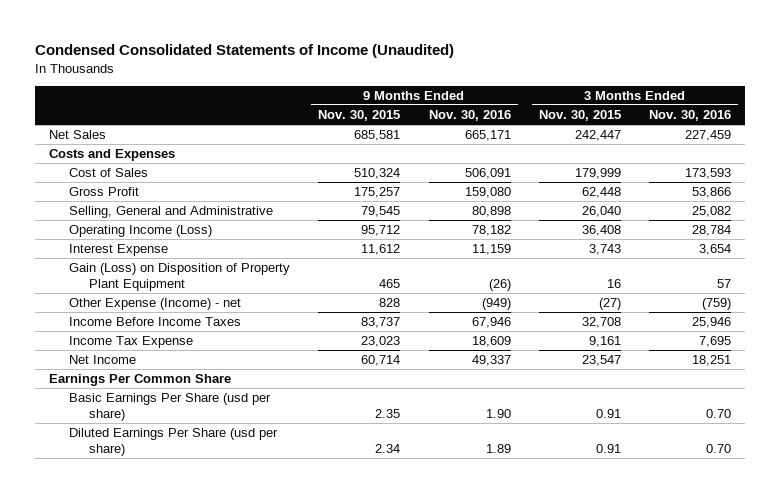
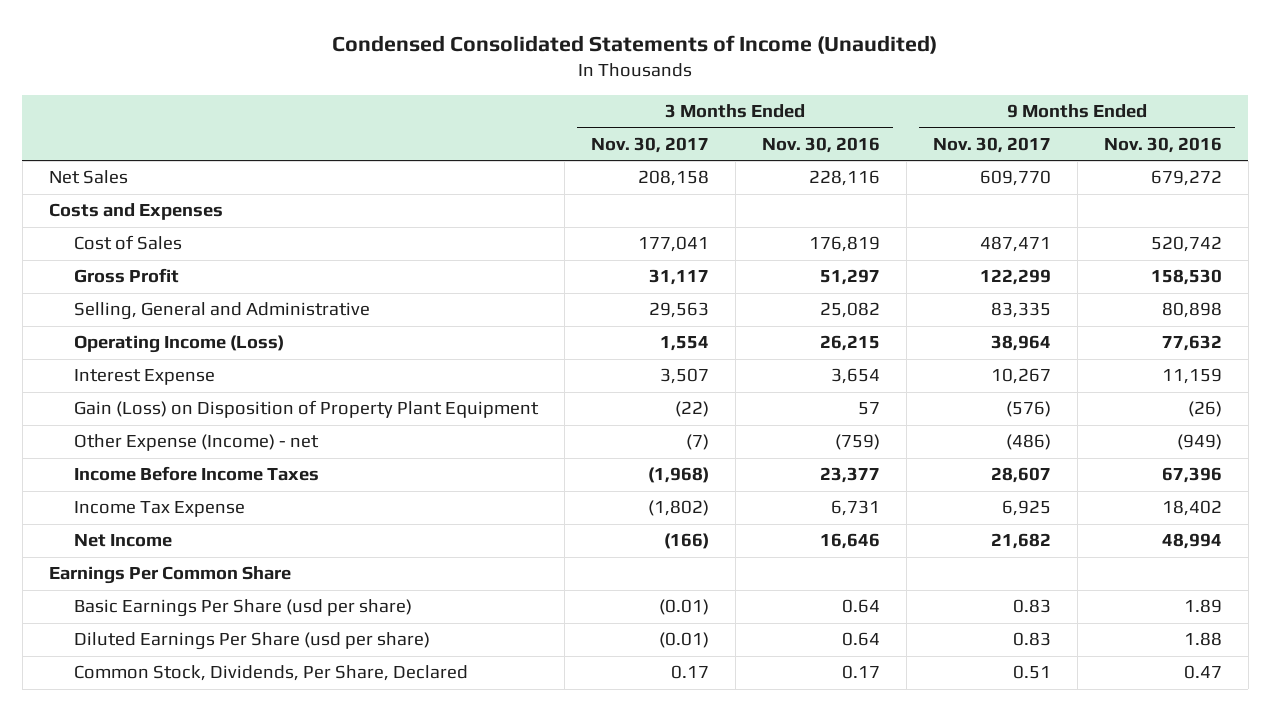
[318,109,401,121] Nov. 30, 2015 -> none
[538,109,621,121] Nov. 30, 2015 -> none
none -> [590,136,709,153] Nov. 30, 2017
none -> [932,136,1051,153] Nov. 30, 2017
[464,130,511,142] 665,171 -> [1150,170,1222,187] 679,272
[685,130,732,142] 227,459 -> [808,170,880,187] 228,116
[464,168,511,180] 506,091 -> [1150,236,1222,253] 520,742
[685,168,732,180] 173,593 -> [808,236,880,253] 176,819
[464,187,511,199] 159,080 -> [1150,269,1222,286] 158,530
[692,187,732,199] 53,866 -> [819,269,880,286] 51,297
[471,225,511,237] 78,182 -> [1161,335,1222,352] 77,632
[692,225,732,237] 28,784 -> [819,335,880,352] 26,215
[471,317,511,329] 67,946 -> [1161,467,1222,484] 67,396
[692,317,732,329] 25,946 -> [819,467,880,484] 23,377
[471,336,511,348] 18,609 -> [1161,500,1222,517] 18,402
[699,336,732,348] 7,695 -> [830,500,880,517] 6,731
[471,355,511,367] 49,337 -> [1161,533,1222,550] 48,994
[692,355,732,367] 18,251 -> [819,533,880,550] 16,646
[485,408,511,418] 1.90 -> [1183,599,1222,614] 1.89
[706,408,732,418] 0.70 -> [841,599,880,614] 0.64
[485,443,511,453] 1.89 -> [1183,632,1222,647] 1.88
[706,443,732,453] 0.70 -> [841,632,880,647] 0.64
none -> [73,665,468,682] Common Stock, Dividends, Per Share, Declared

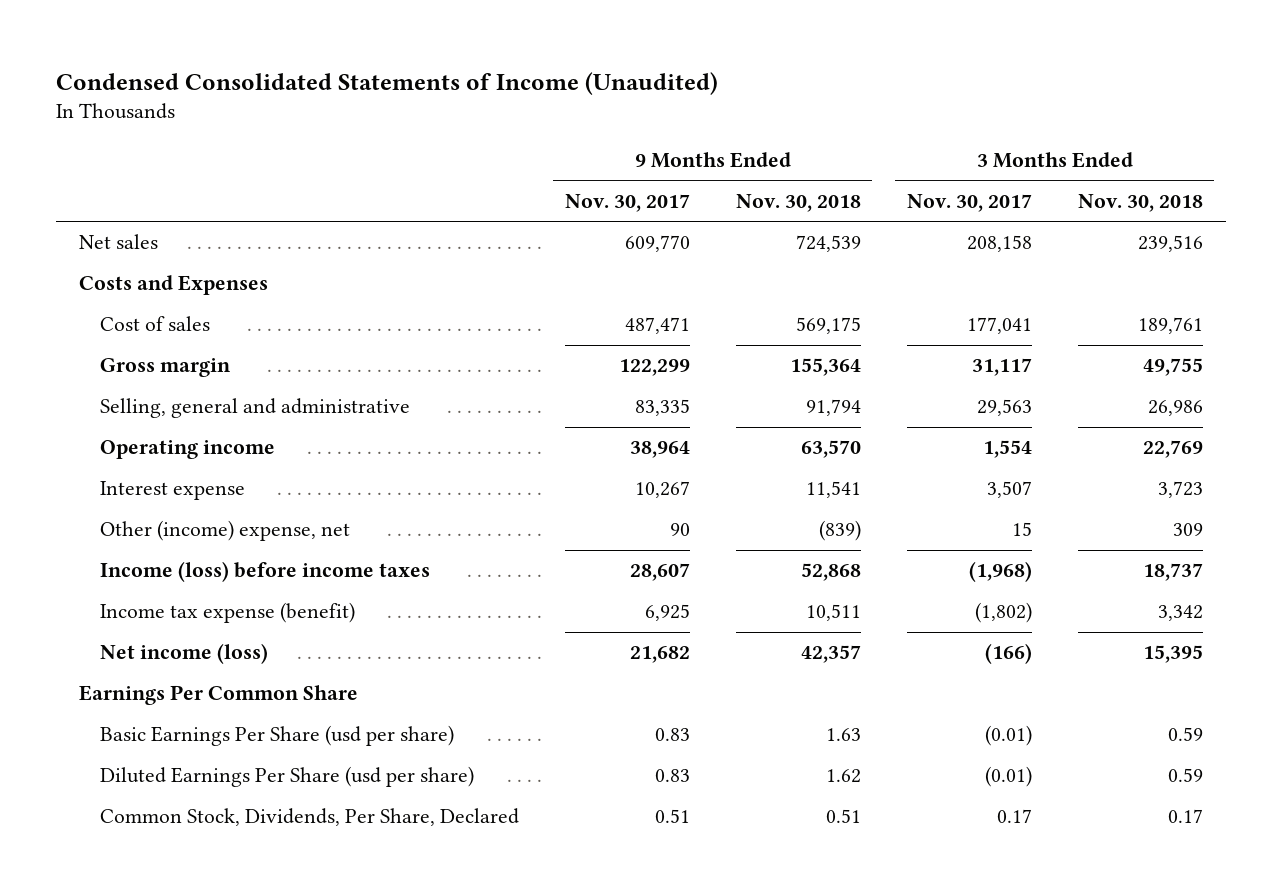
[761,136,880,153] Nov. 30, 2016 -> none
[1103,136,1222,153] Nov. 30, 2016 -> none
none -> [735,193,861,212] Nov. 30, 2018
none -> [1077,193,1203,212] Nov. 30, 2018
[48,170,128,185] Net Sales -> [79,234,159,250] Net sales
[73,400,539,419] Gain (Loss) on Disposition of Property Plant Equipment -> none
[73,235,182,251] Cost of Sales -> [99,316,210,332] Cost of sales
[73,268,179,284] Gross Profit -> [99,358,231,378] Gross margin
[73,302,370,321] Selling, General and Administrative -> [99,398,410,419] Selling, general and administrative
[73,335,284,354] Operating Income (Loss) -> [99,440,275,460] Operating income
[73,369,215,386] Interest Expense -> [99,481,245,501] Interest expense
[73,434,319,452] Other Expense (Income) - net -> [99,520,350,542] Other (income) expense, net
[685,434,709,451] (7) -> [1011,522,1032,537] 15
[1005,434,1051,451] (486) -> [669,523,690,537] 90
[73,466,319,482] Income Before Income Taxes -> [99,561,430,583] Income (loss) before income taxes
[73,501,245,518] Income Tax Expense -> [99,602,355,624] Income tax expense (benefit)
[73,534,172,548] Net Income -> [99,643,268,665] Net income (loss)

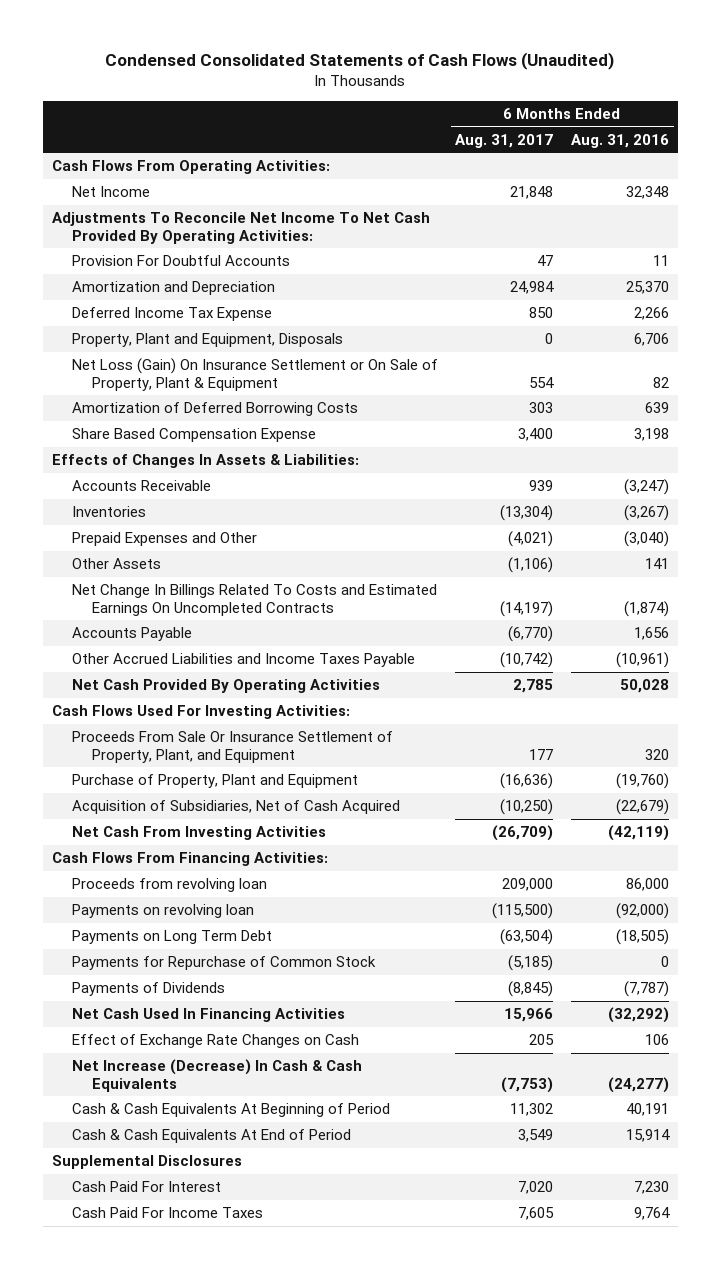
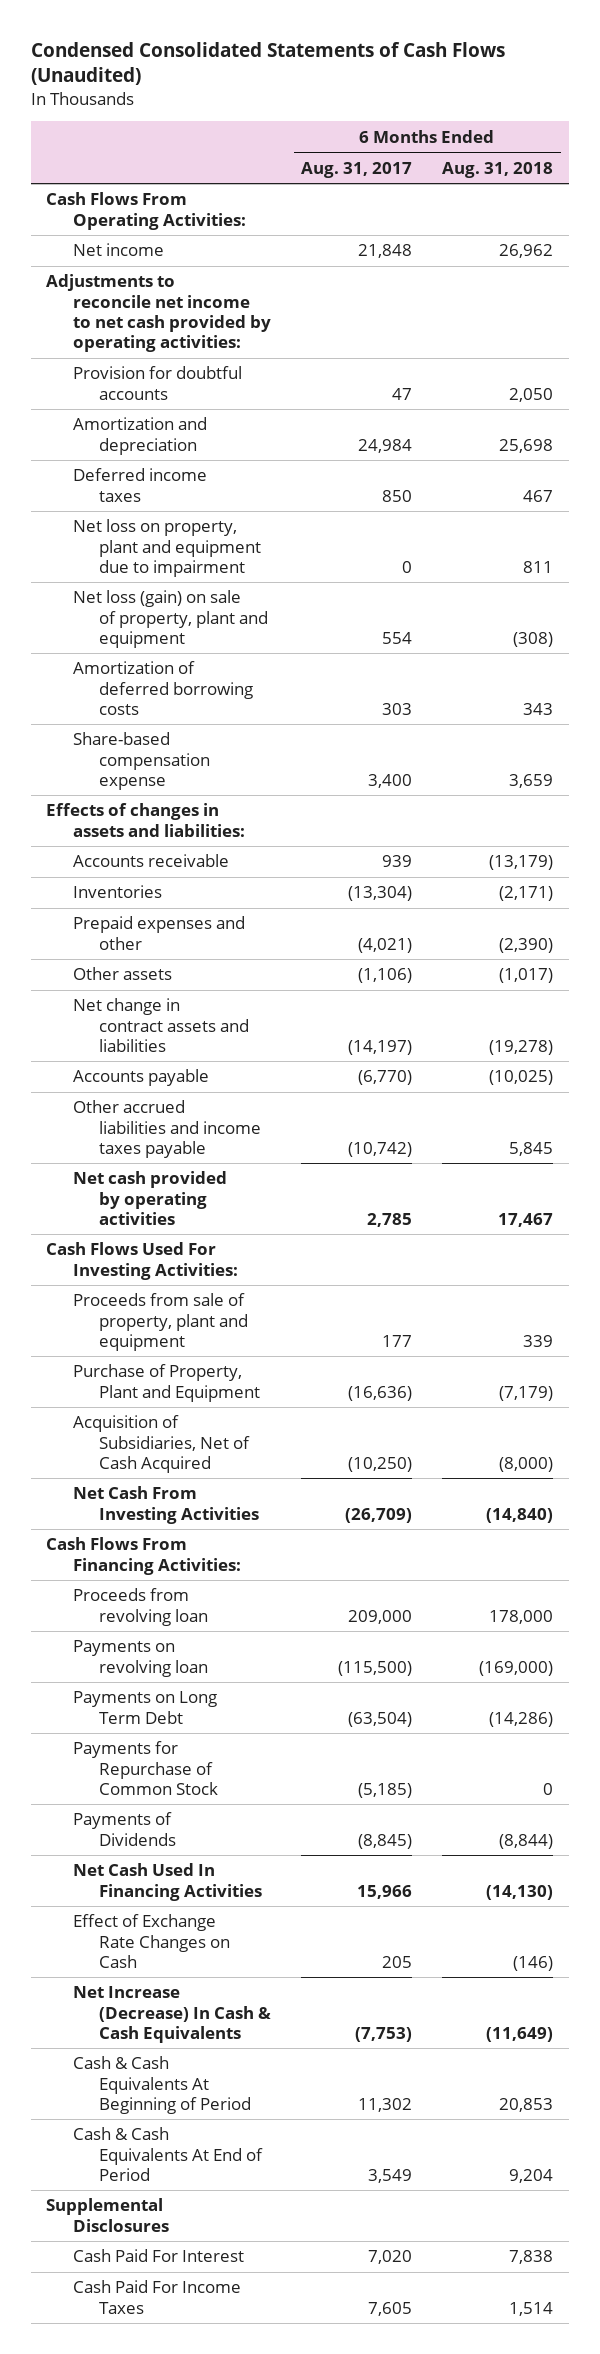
[571,133,670,148] Aug. 31, 2016 -> none
none -> [442,161,554,178] Aug. 31, 2018
[71,186,150,198] Net Income -> [72,243,164,257] Net income
[51,212,430,244] Adjustments To Reconcile Net Income To Net Cash Provided By Operating Activities: -> [46,274,271,352] Adjustments to reconcile net income to net cash provided by operating activities:
[71,255,290,267] Provision For Doubtful Accounts -> [72,366,242,400] Provision for doubtful accounts
[71,281,275,296] Amortization and Depreciation -> [72,417,207,455] Amortization and depreciation
[71,307,272,322] Deferred Income Tax Expense -> [72,468,207,502] Deferred income taxes
[71,333,343,348] Property, Plant and Equipment, Disposals -> [72,519,261,577] Net loss on property, plant and equipment due to impairment
[71,358,438,391] Net Loss (Gain) On Insurance Settlement or On Sale of Property, Plant & Equipment -> [72,590,268,648] Net loss (gain) on sale of property, plant and equipment
[71,402,358,417] Amortization of Deferred Borrowing Costs -> [72,661,253,715] Amortization of deferred borrowing costs
[71,428,316,443] Share Based Compensation Expense -> [72,732,210,790] Share-based compensation expense
[51,454,359,469] Effects of Changes In Assets & Liabilities: -> [46,803,245,837] Effects of changes in assets and liabilities:
[71,480,211,492] Accounts Receivable -> [72,854,229,868] Accounts receivable
[71,532,257,547] Prepaid Expenses and Other -> [72,916,245,950] Prepaid expenses and other
[71,558,161,570] Other Assets -> [72,967,172,981] Other assets
[71,584,437,616] Net Change In Billings Related To Costs and Estimated Earnings On Uncompleted Contracts -> [72,998,249,1052] Net change in contract assets and liabilities
[71,627,192,642] Accounts Payable -> [72,1069,209,1087] Accounts payable
[71,653,415,668] Other Accrued Liabilities and Income Taxes Payable -> [72,1100,261,1158] Other accrued liabilities and income taxes payable
[71,679,380,694] Net Cash Provided By Operating Activities -> [72,1171,227,1225] Net cash provided by operating activities
[71,731,393,763] Proceeds From Sale Or Insurance Settlement of Property, Plant, and Equipment -> [72,1293,248,1351] Proceeds from sale of property, plant and equipment

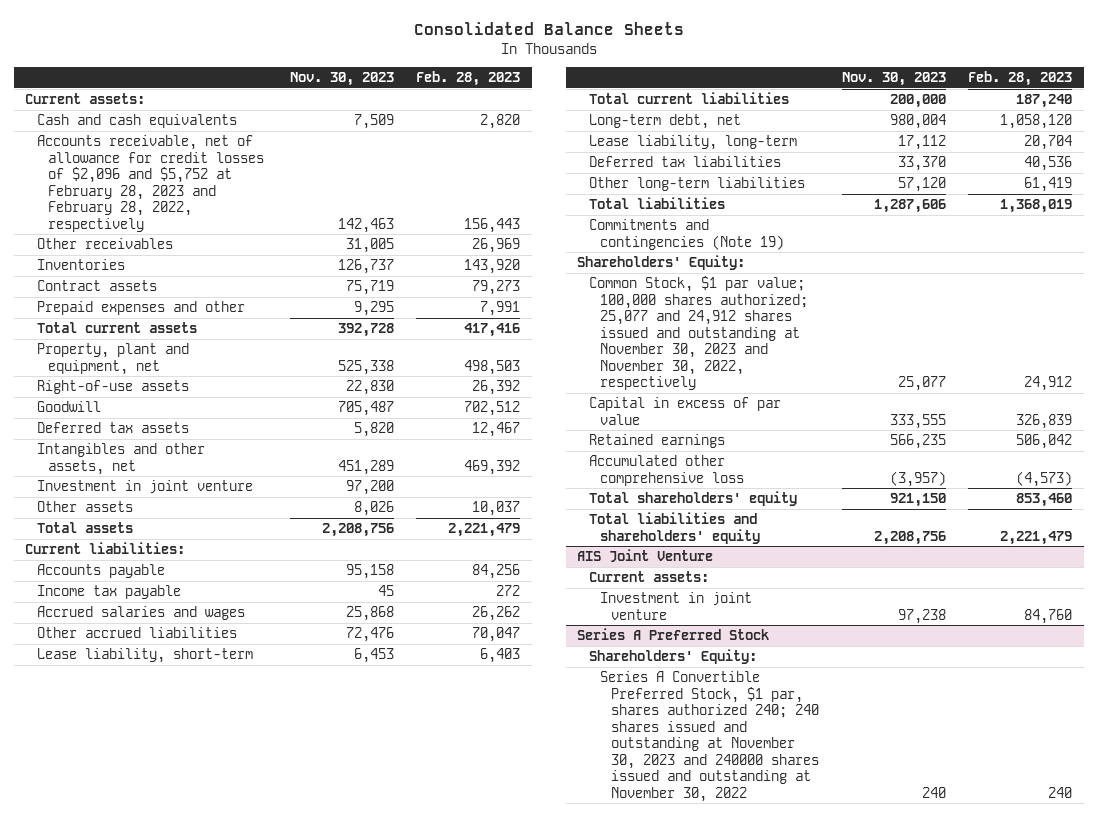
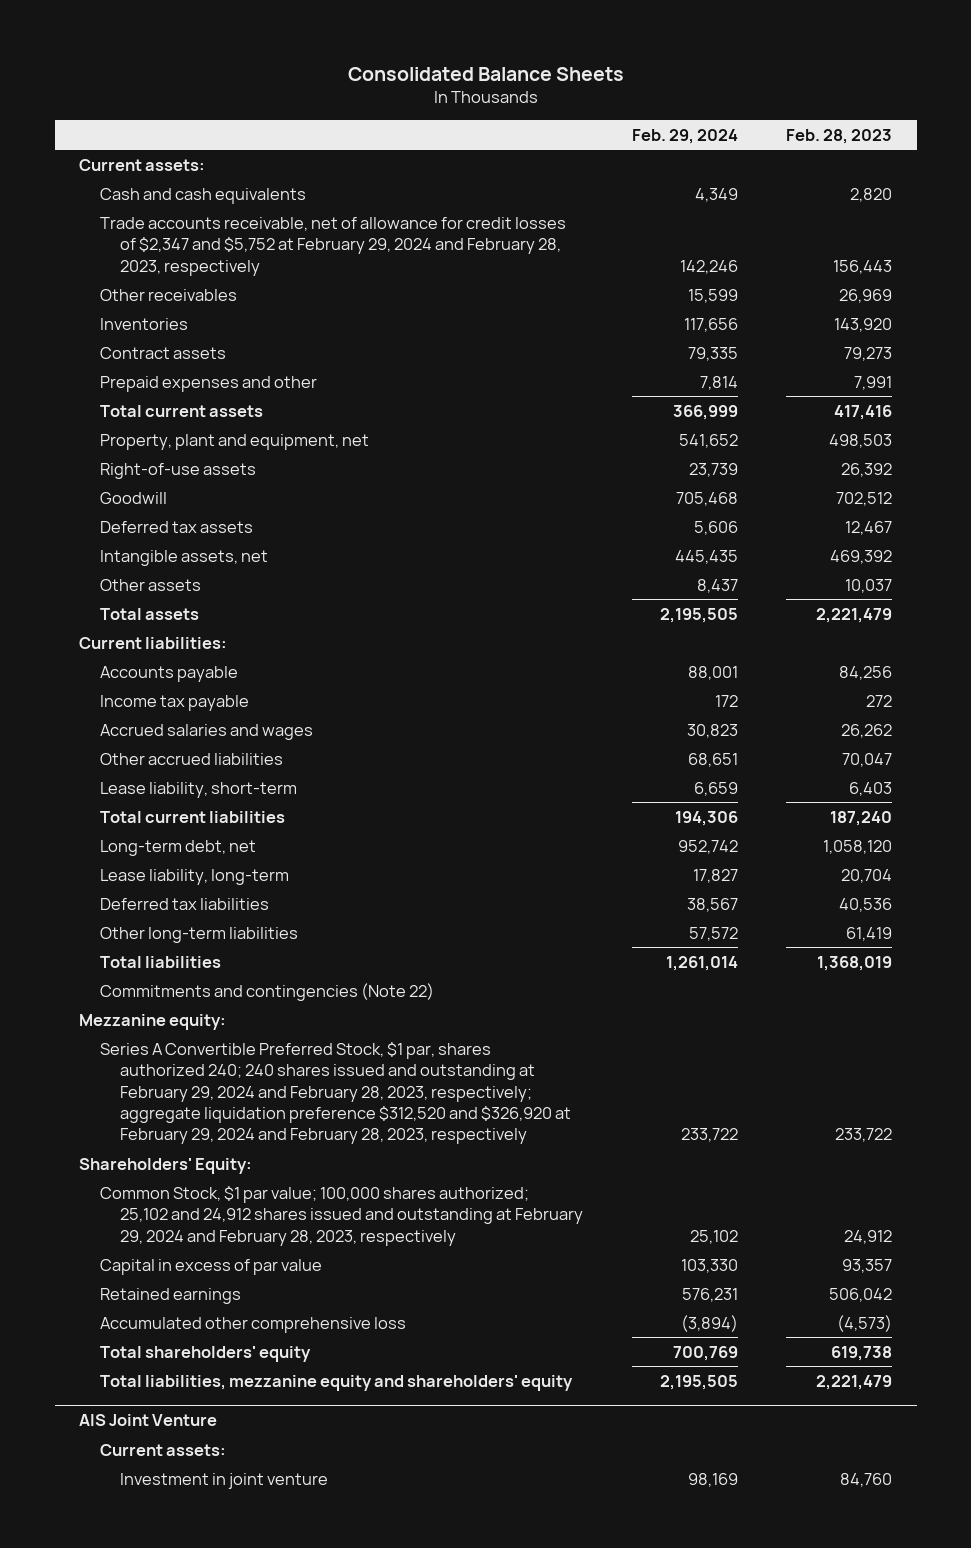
[289,72,394,87] Nov. 30, 2023 -> none
none -> [631,128,738,144] Feb. 29, 2024
[36,135,264,232] Accounts receivable, net of allowance for credit losses of $2,096 and $5,752 at February 28, 2023 and February 28, 2022, respectively -> [99,216,566,276] Trade accounts receivable, net of allowance for credit losses of $2,347 and $5,752 at February 29, 2024 and February 28, 2023, respectively
[36,480,253,495] Investment in joint venture -> none
[36,443,205,475] Intangibles and other assets, net -> [99,549,268,566] Intangible assets, net
[588,219,784,250] Commitments and contingencies (Note 19) -> [99,982,434,1001] Commitments and contingencies (Note 22)
none -> [79,1013,227,1030] Mezzanine equity:
none -> [99,1041,572,1145] Series A Convertible Preferred Stock, $1 par, shares authorized 240; 240 shares issued and outstanding at February 29, 2024 and February 28, 2023, respectively; aggregate liquidation preference $312,520 and $326,920 at February 29, 2024 and February 28, 2023, respectively
[588,276,808,391] Common Stock, $1 par value; 100,000 shares authorized; 25,077 and 24,912 shares issued and outstanding at November 30, 2023 and November 30, 2022, respectively -> [99,1185,584,1246] Common Stock, $1 par value; 100,000 shares authorized; 25,102 and 24,912 shares issued and outstanding at February 29, 2024 and February 28, 2023, respectively
[1016,413,1073,429] 326,839 -> [842,1258,893,1273] 93,357
[1016,493,1073,508] 853,460 -> [831,1345,893,1361] 619,738
[588,512,760,544] Total liabilities and shareholders' equity -> [99,1374,573,1391] Total liabilities, mezzanine equity and shareholders' equity
[577,628,770,641] Series A Preferred Stock -> none
[588,649,757,665] Shareholders' Equity: -> none
[599,671,819,802] Series A Convertible Preferred Stock, $1 par, shares authorized 240; 240 shares issued and outstanding at November 30, 2023 and 240000 shares issued and outstanding at November 30, 2022 -> none

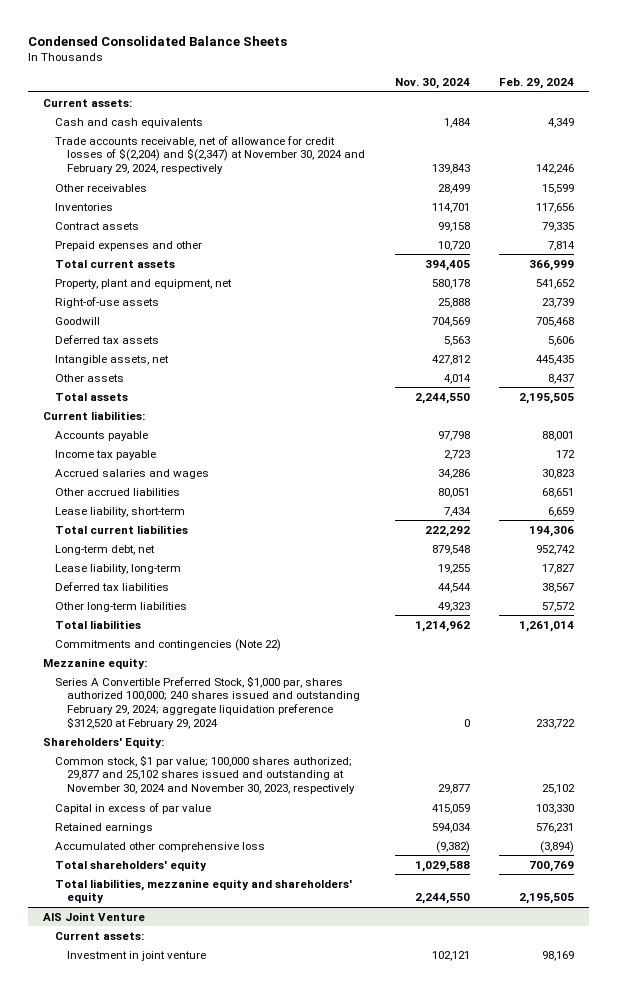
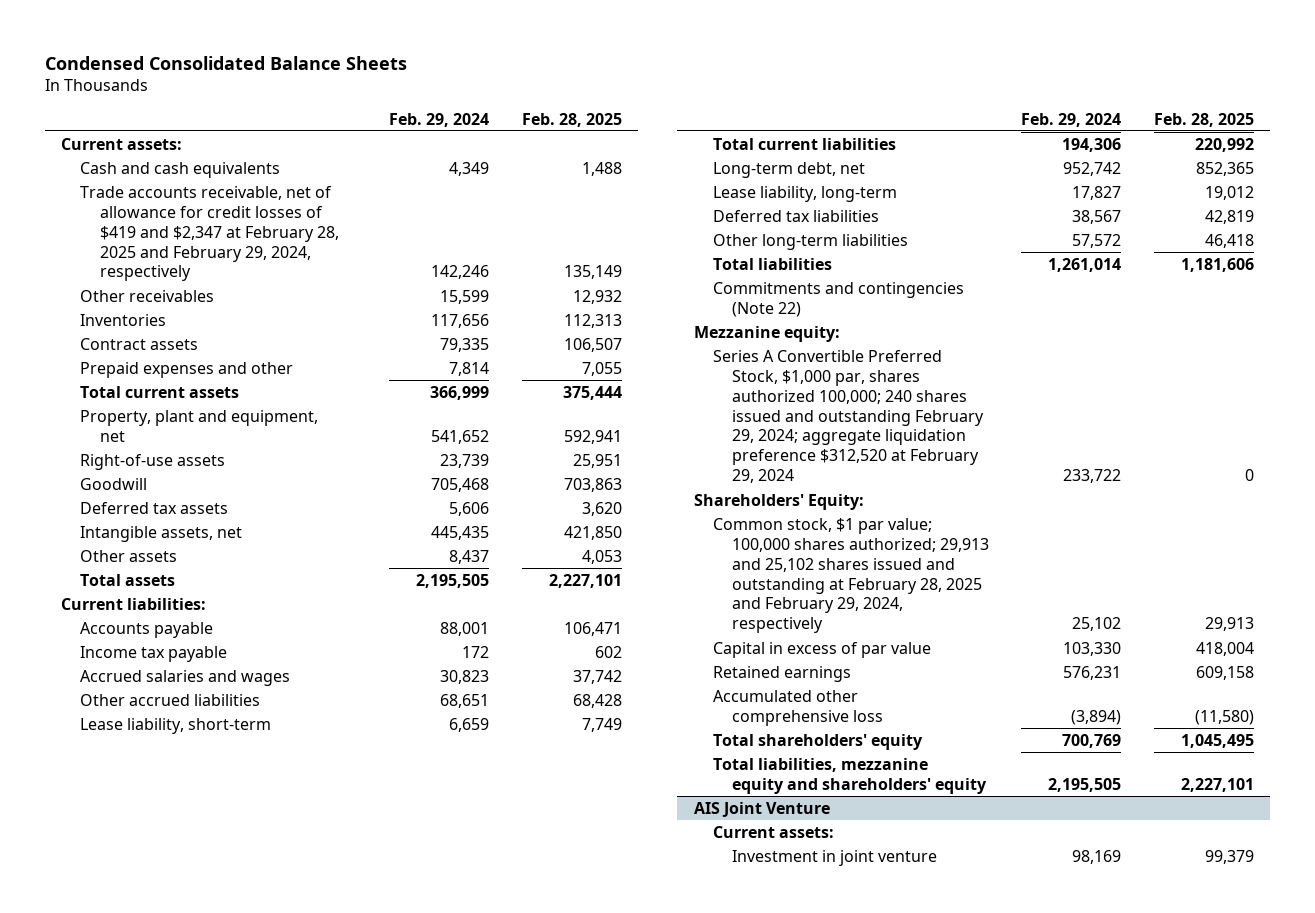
[394,78,470,90] Nov. 30, 2024 -> none
none -> [521,112,622,127] Feb. 28, 2025
[55,135,366,175] Trade accounts receivable, net of allowance for credit losses of $(2,204) and $(2,347) at November 30, 2024 and February 29, 2024, respectively -> [80,185,339,282] Trade accounts receivable, net of allowance for credit losses of $419 and $2,347 at February 28, 2025 and February 29, 2024, respectively
[55,754,356,795] Common stock, $1 par value; 100,000 shares authorized; 29,877 and 25,102 shares issued and outstanding at November 30, 2024 and November 30, 2023, respectively -> [712,517,989,634] Common stock, $1 par value; 100,000 shares authorized; 29,913 and 25,102 shares issued and outstanding at February 28, 2025 and February 29, 2024, respectively

